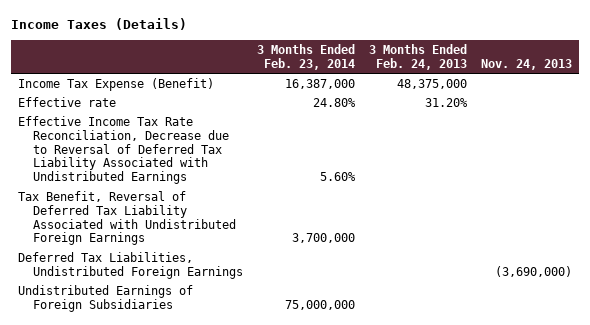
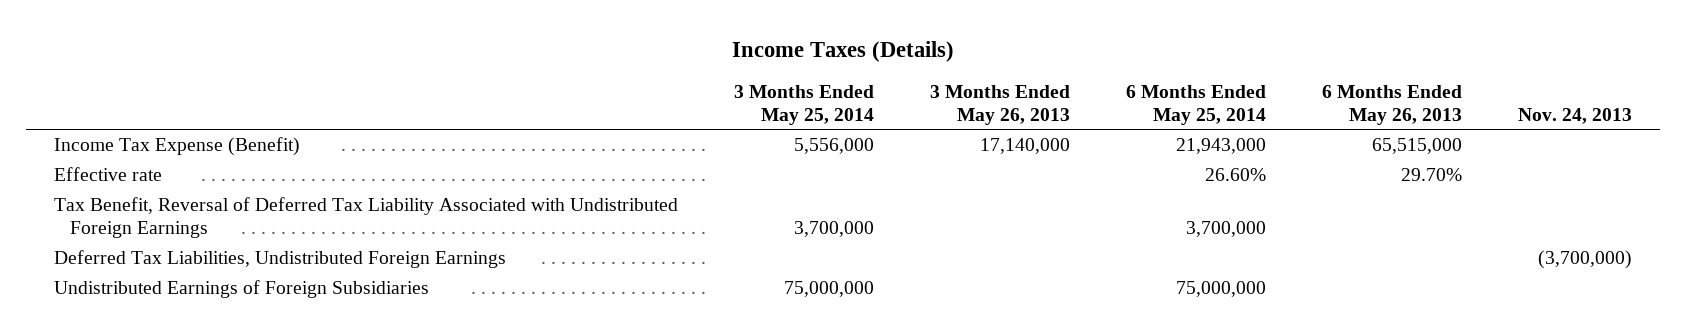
[257,43,356,70] 3 Months Ended Feb. 23, 2014 -> none
[369,43,468,70] 3 Months Ended Feb. 24, 2013 -> none
none -> [734,84,875,125] 3 Months Ended May 25, 2014
none -> [930,84,1071,125] 3 Months Ended May 26, 2013
none -> [1125,84,1266,125] 6 Months Ended May 25, 2014
none -> [1321,84,1462,125] 6 Months Ended May 26, 2013
[17,115,230,185] Effective Income Tax Rate Reconciliation, Decrease due to Reversal of Deferred Tax Liability Associated with Undistributed Earnings -> none
[494,265,572,277] (3,690,000) -> [1537,250,1632,270] (3,700,000)

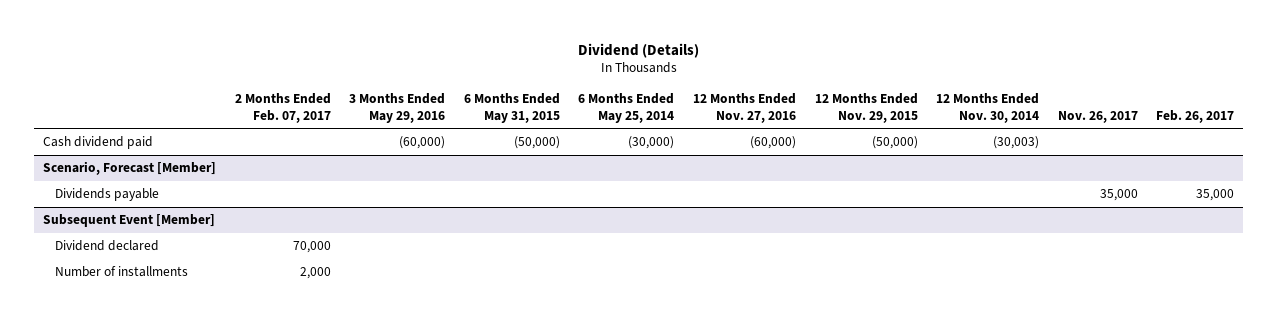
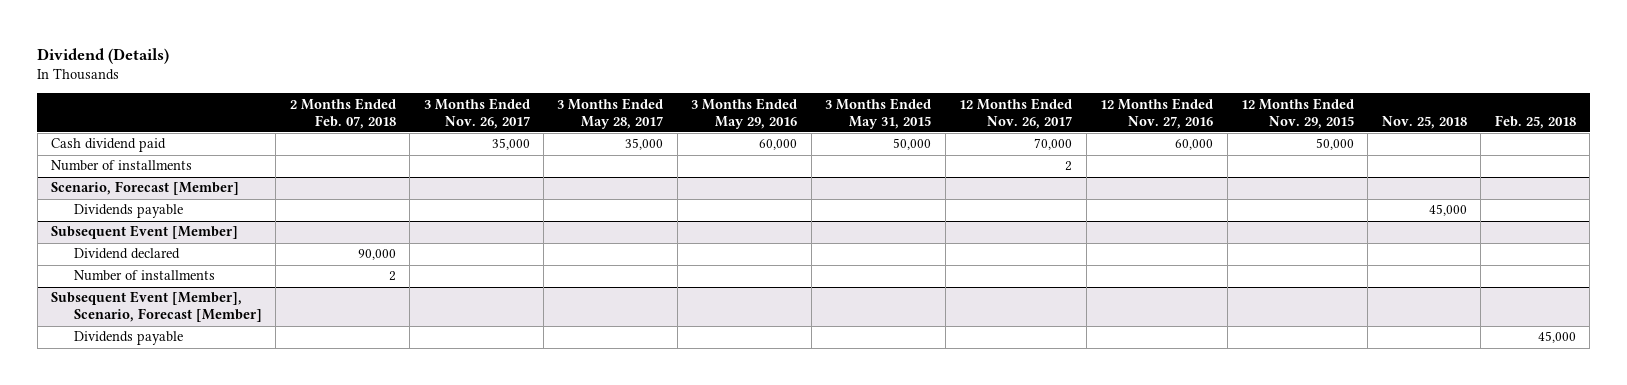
[234,92,331,123] 2 Months Ended Feb. 07, 2017 -> none
[463,92,560,123] 6 Months Ended May 31, 2015 -> none
[578,92,675,123] 6 Months Ended May 25, 2014 -> none
[936,92,1040,123] 12 Months Ended Nov. 30, 2014 -> none
[1057,110,1138,123] Nov. 26, 2017 -> none
[1156,109,1235,123] Feb. 26, 2017 -> none
none -> [289,97,396,129] 2 Months Ended Feb. 07, 2018
none -> [423,97,530,129] 3 Months Ended Nov. 26, 2017
none -> [557,97,664,129] 3 Months Ended May 28, 2017
none -> [825,97,932,129] 3 Months Ended May 31, 2015
none -> [959,97,1073,129] 12 Months Ended Nov. 26, 2017
none -> [1381,115,1467,129] Nov. 25, 2018
none -> [1494,114,1576,129] Feb. 25, 2018
[399,136,446,150] (60,000) -> [759,139,798,151] 60,000
[749,136,796,150] (60,000) -> [1175,139,1214,151] 60,000
[871,136,918,150] (50,000) -> [1315,138,1354,151] 50,000
none -> [51,160,193,172] Number of installments
none -> [51,291,262,323] Subsequent Event [Member], Scenario, Forecast [Member]
none -> [73,331,183,346] Dividends payable

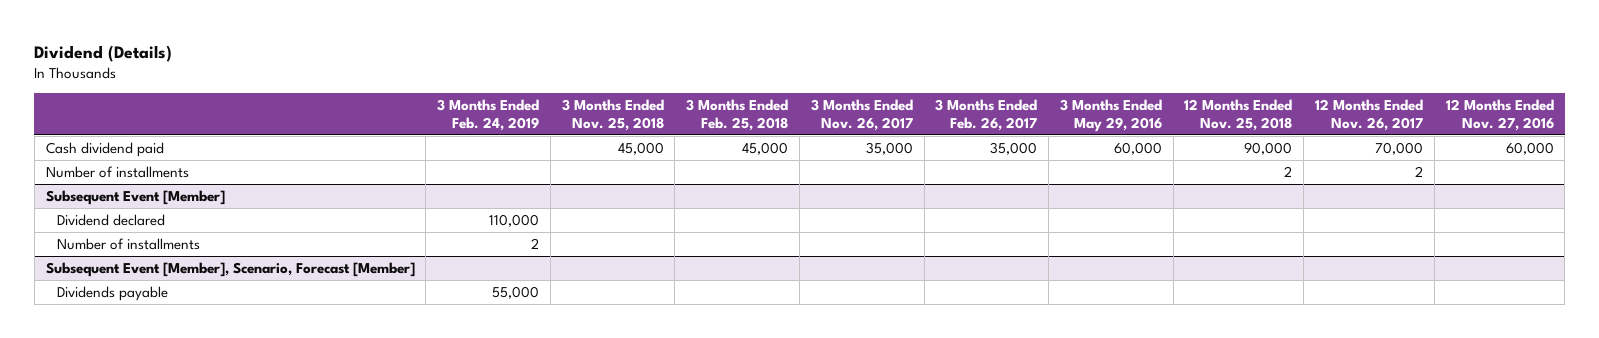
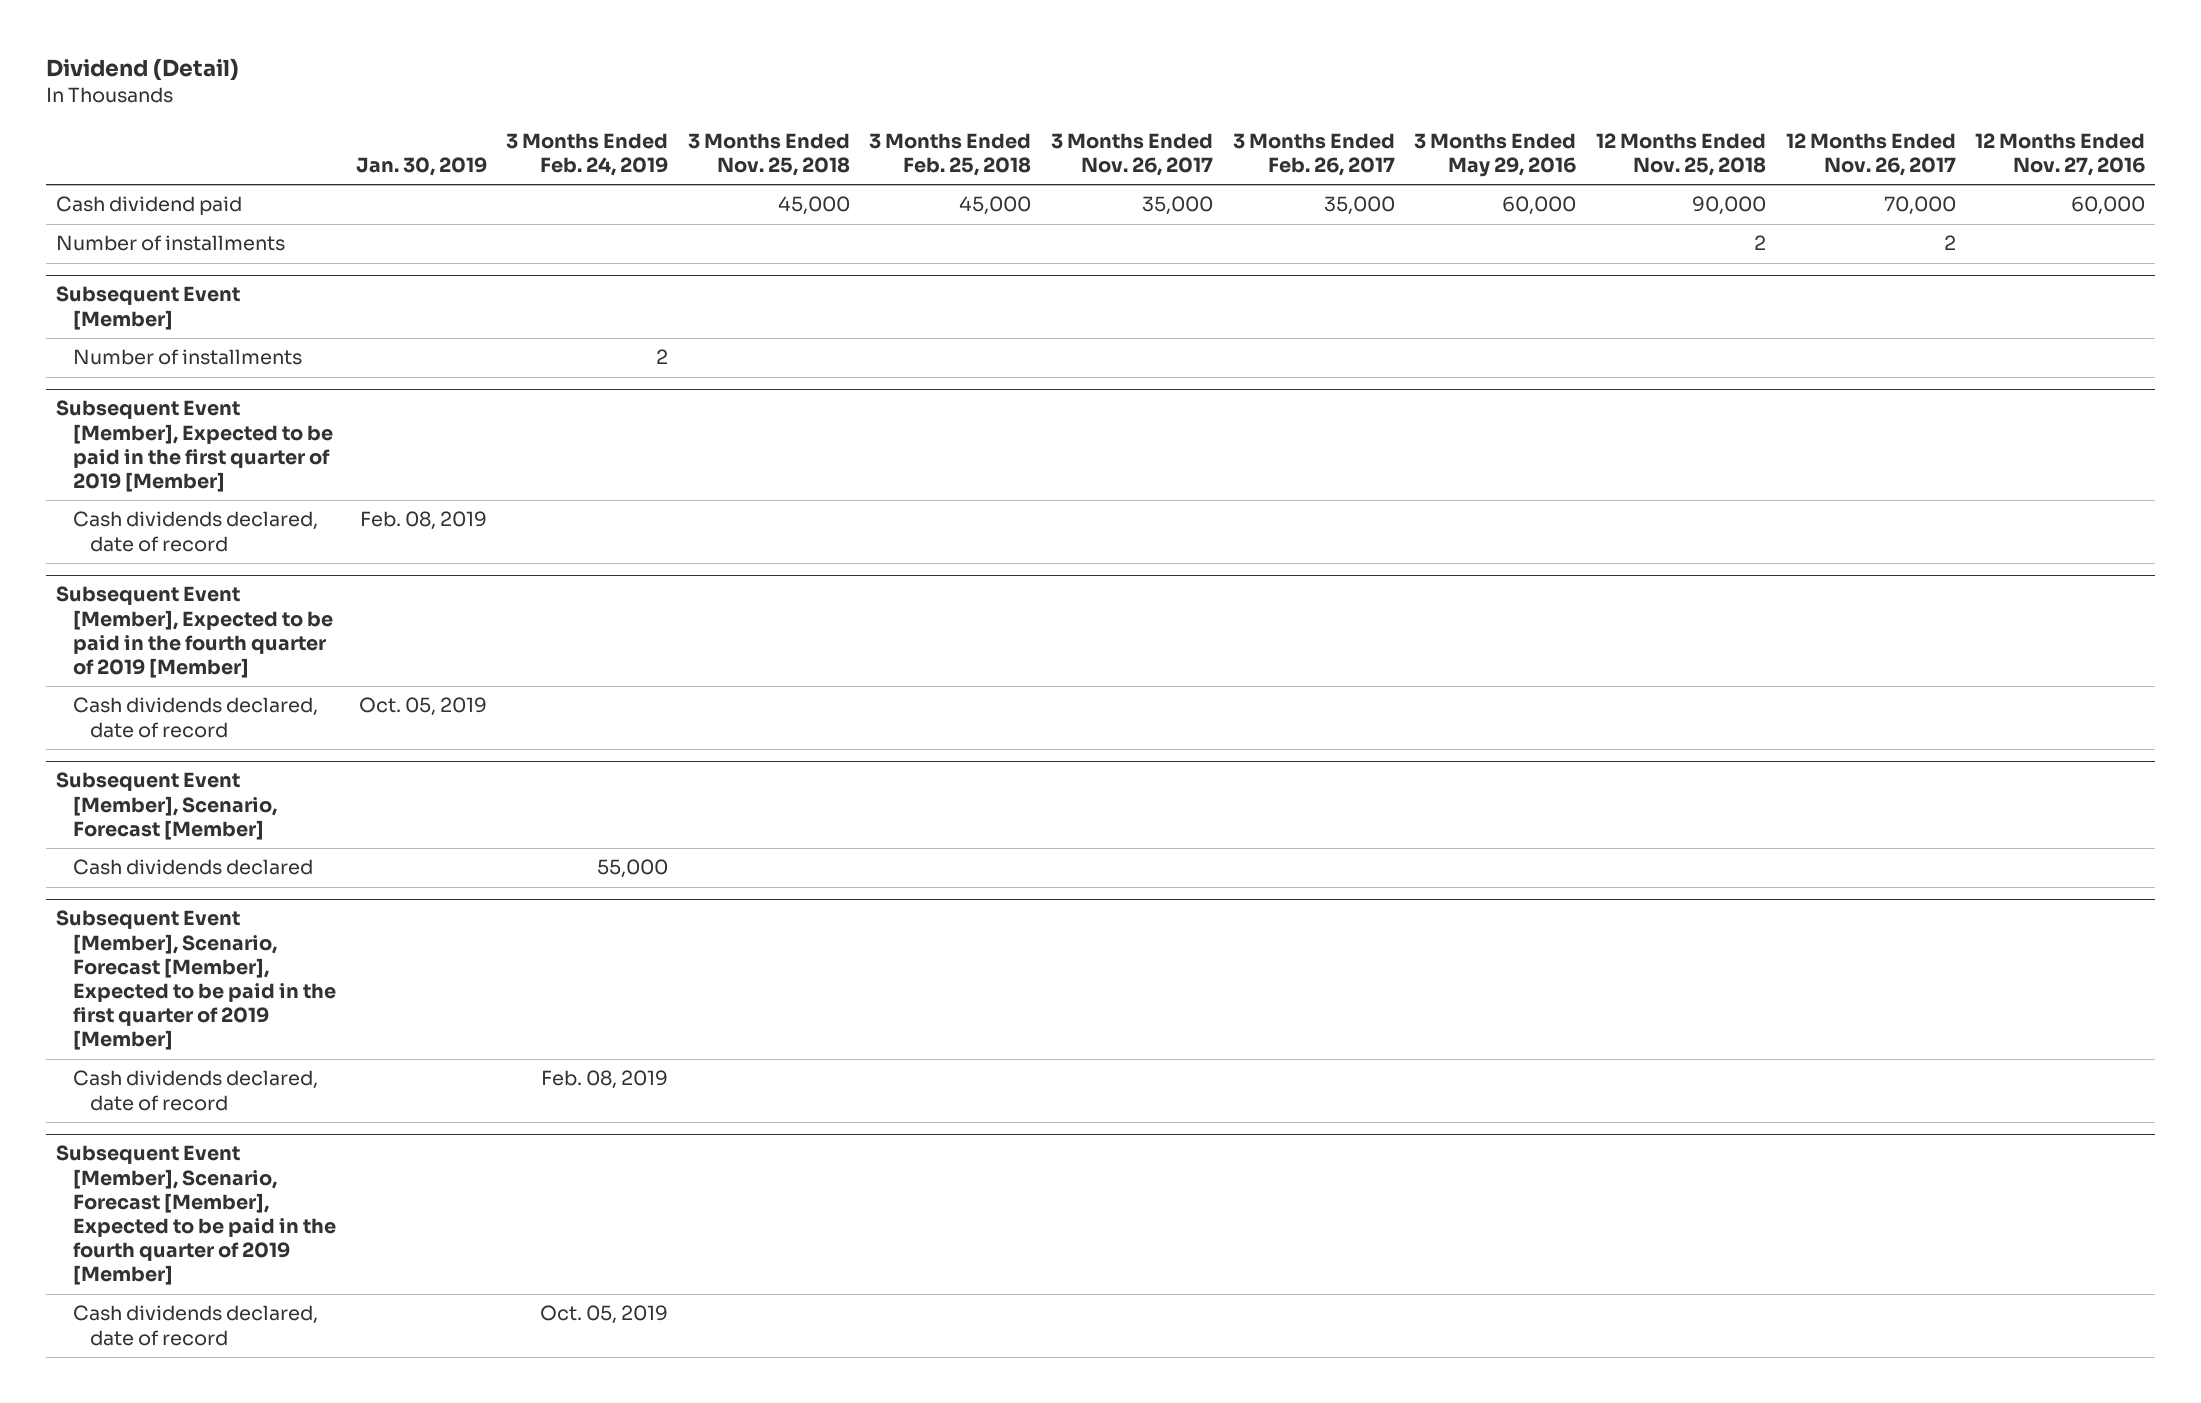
[34,44,173,62] Dividend (Details) -> [46,58,240,82] Dividend (Detail)
none -> [355,157,487,177] Jan. 30, 2019
[56,213,165,226] Dividend declared -> none
none -> [56,400,333,492] Subsequent Event [Member], Expected to be paid in the first quarter of 2019 [Member]
none -> [72,511,318,552] Cash dividends declared, date of record
none -> [56,586,333,678] Subsequent Event [Member], Expected to be paid in the fourth quarter of 2019 [Member]
none -> [72,697,318,738] Cash dividends declared, date of record
[56,285,168,301] Dividends payable -> [72,859,313,876] Cash dividends declared
none -> [56,910,336,1051] Subsequent Event [Member], Scenario, Forecast [Member], Expected to be paid in the first quarter of 2019 [Member]
none -> [72,1070,318,1111] Cash dividends declared, date of record
none -> [56,1145,336,1286] Subsequent Event [Member], Scenario, Forecast [Member], Expected to be paid in the fourth quarter of 2019 [Member]
none -> [72,1305,318,1346] Cash dividends declared, date of record

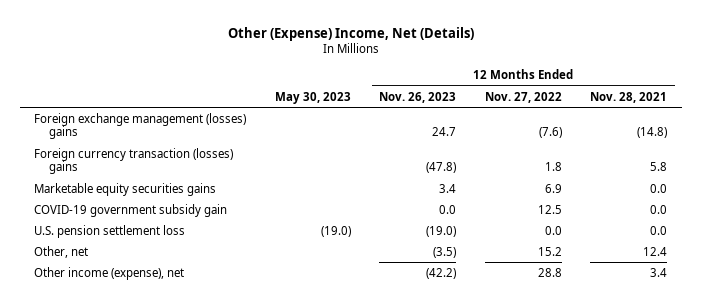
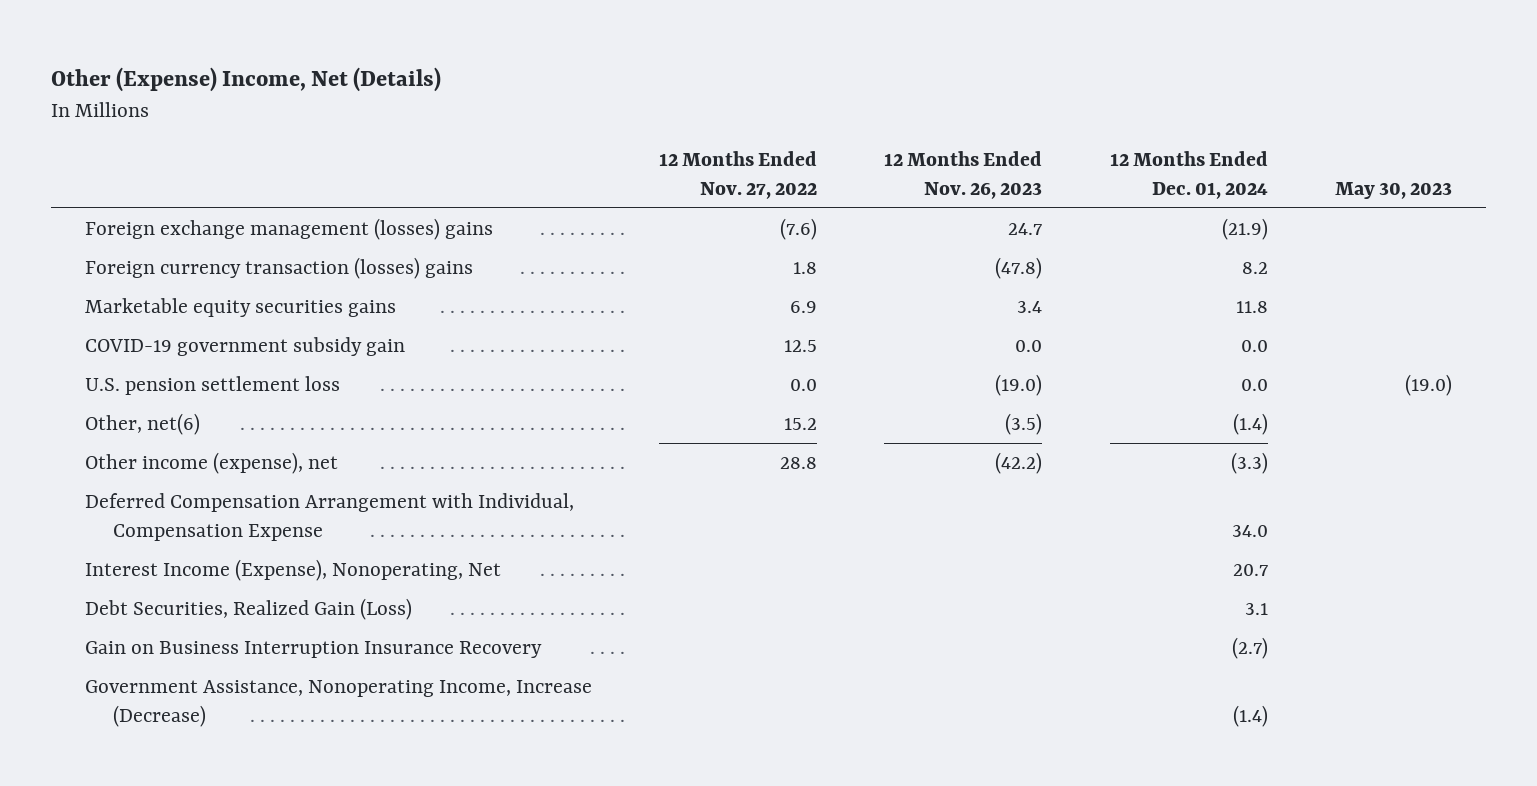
[590,91,668,103] Nov. 28, 2021 -> none
none -> [1109,150,1268,199] 12 Months Ended Dec. 01, 2024
[34,245,89,258] Other, net -> [84,412,200,435] Other, net(6)
none -> [84,492,574,541] Deferred Compensation Arrangement with Individual, Compensation Expense
none -> [84,558,501,581] Interest Income (Expense), Nonoperating, Net
none -> [84,597,412,620] Debt Securities, Realized Gain (Loss)
none -> [84,640,542,658] Gain on Business Interruption Insurance Recovery
none -> [84,679,592,727] Government Assistance, Nonoperating Income, Increase (Decrease)

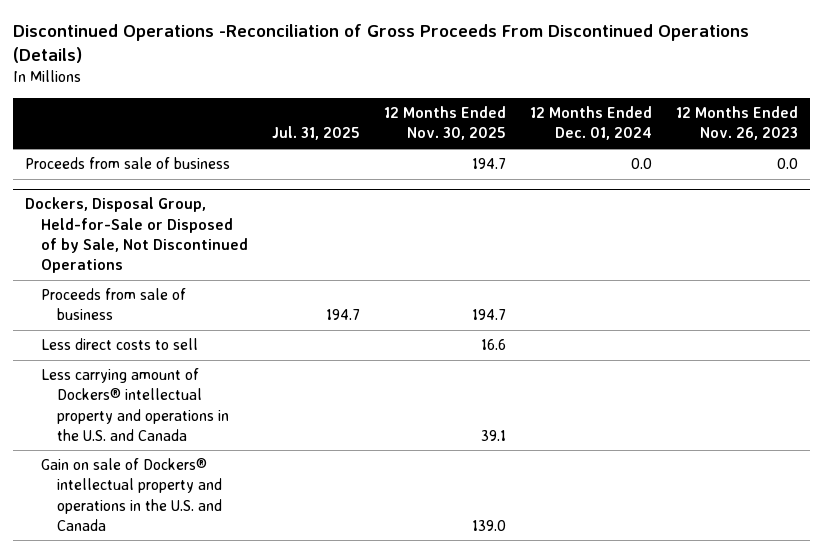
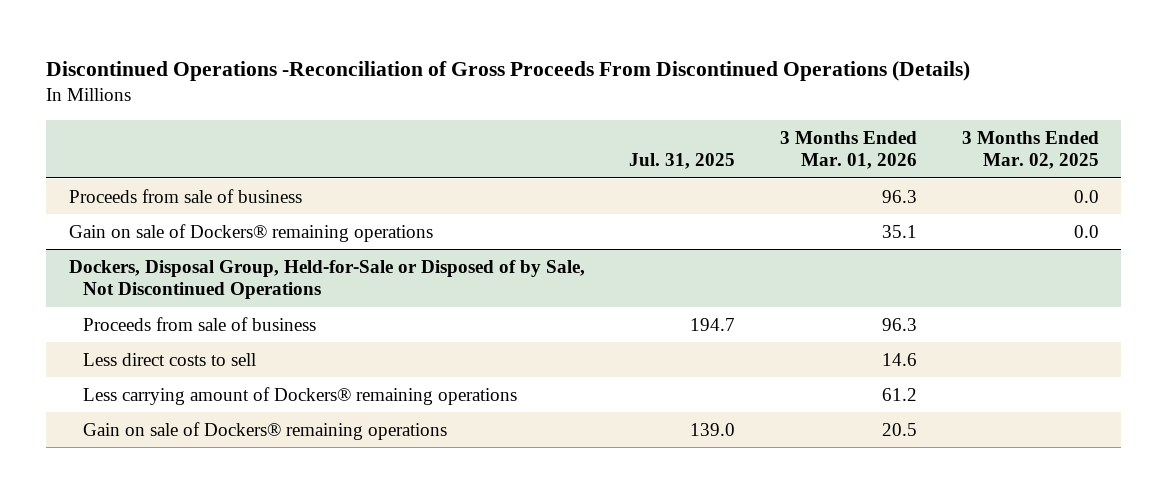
[384,106,507,141] 12 Months Ended Nov. 30, 2025 -> none
[530,106,653,141] 12 Months Ended Dec. 01, 2024 -> none
[676,106,799,141] 12 Months Ended Nov. 26, 2023 -> none
none -> [780,130,918,170] 3 Months Ended Mar. 01, 2026
none -> [961,130,1099,170] 3 Months Ended Mar. 02, 2025
none -> [68,223,433,242] Gain on sale of Dockers® remaining operations
[40,458,222,531] Gain on sale of Dockers® intellectual property and operations in the U.S. and Canada -> none
[40,368,229,441] Less carrying amount of Dockers® intellectual property and operations in the U.S. and Canada -> [82,386,517,405] Less carrying amount of Dockers® remaining operations
none -> [82,421,447,440] Gain on sale of Dockers® remaining operations

